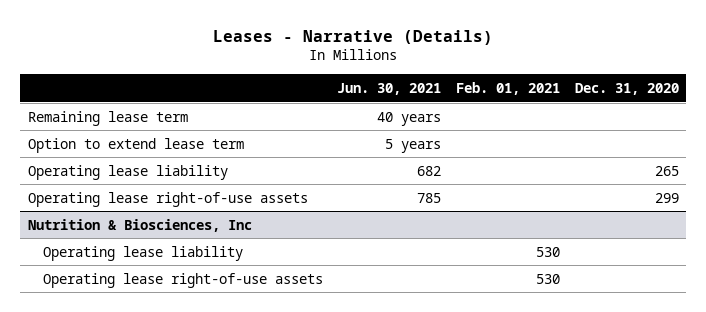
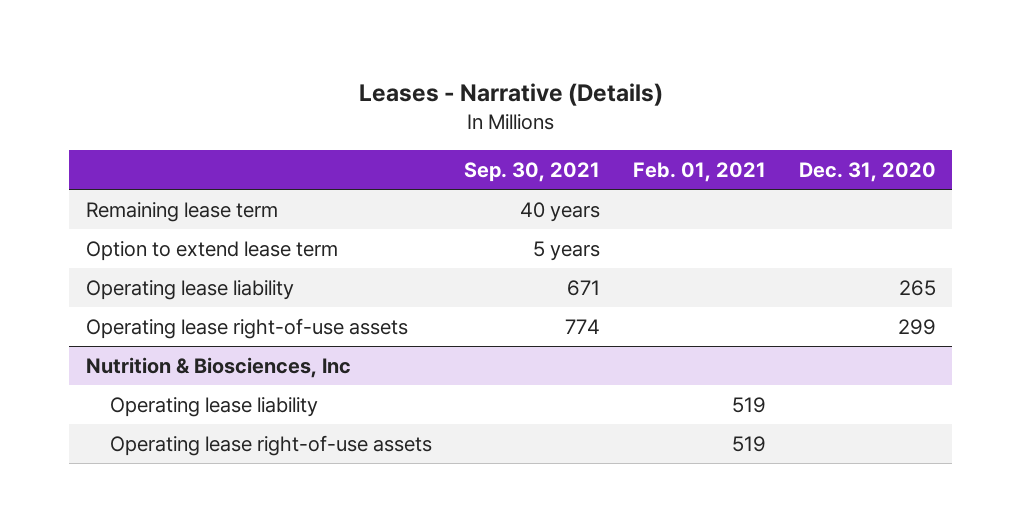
[337,82,442,95] Jun. 30, 2021 -> none
none -> [464,161,601,182] Sep. 30, 2021
[535,246,560,257] 530 -> [731,397,766,414] 519
[535,273,560,284] 530 -> [731,436,766,453] 519

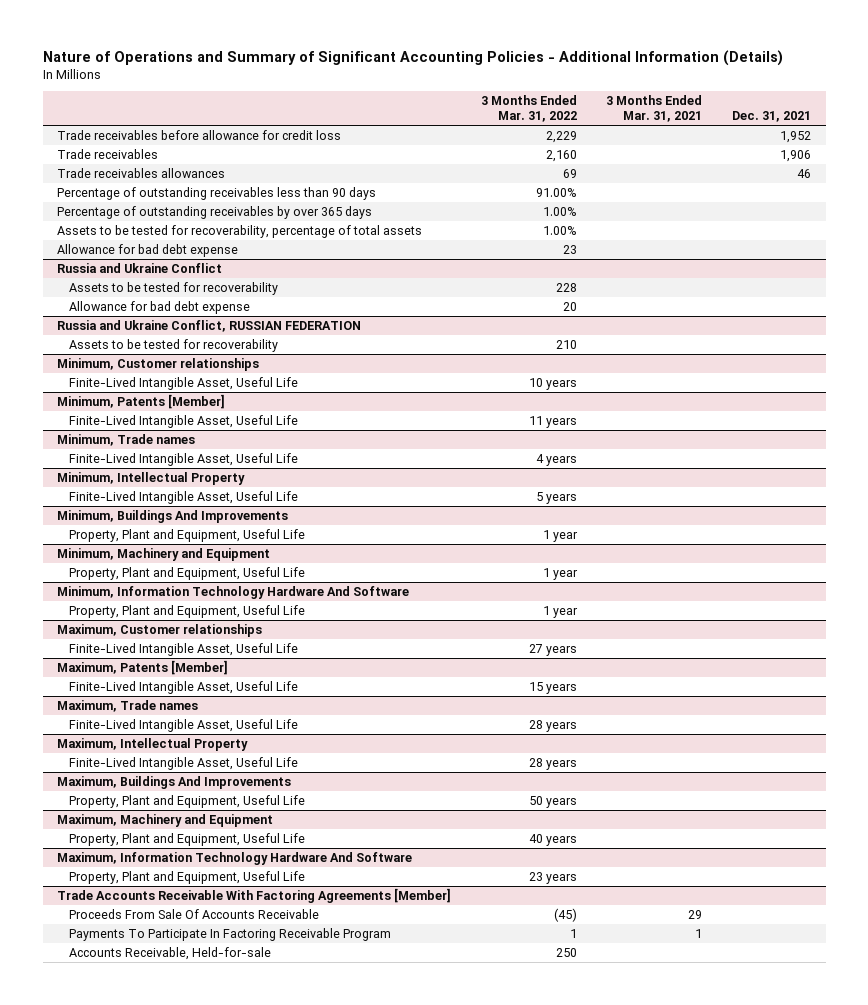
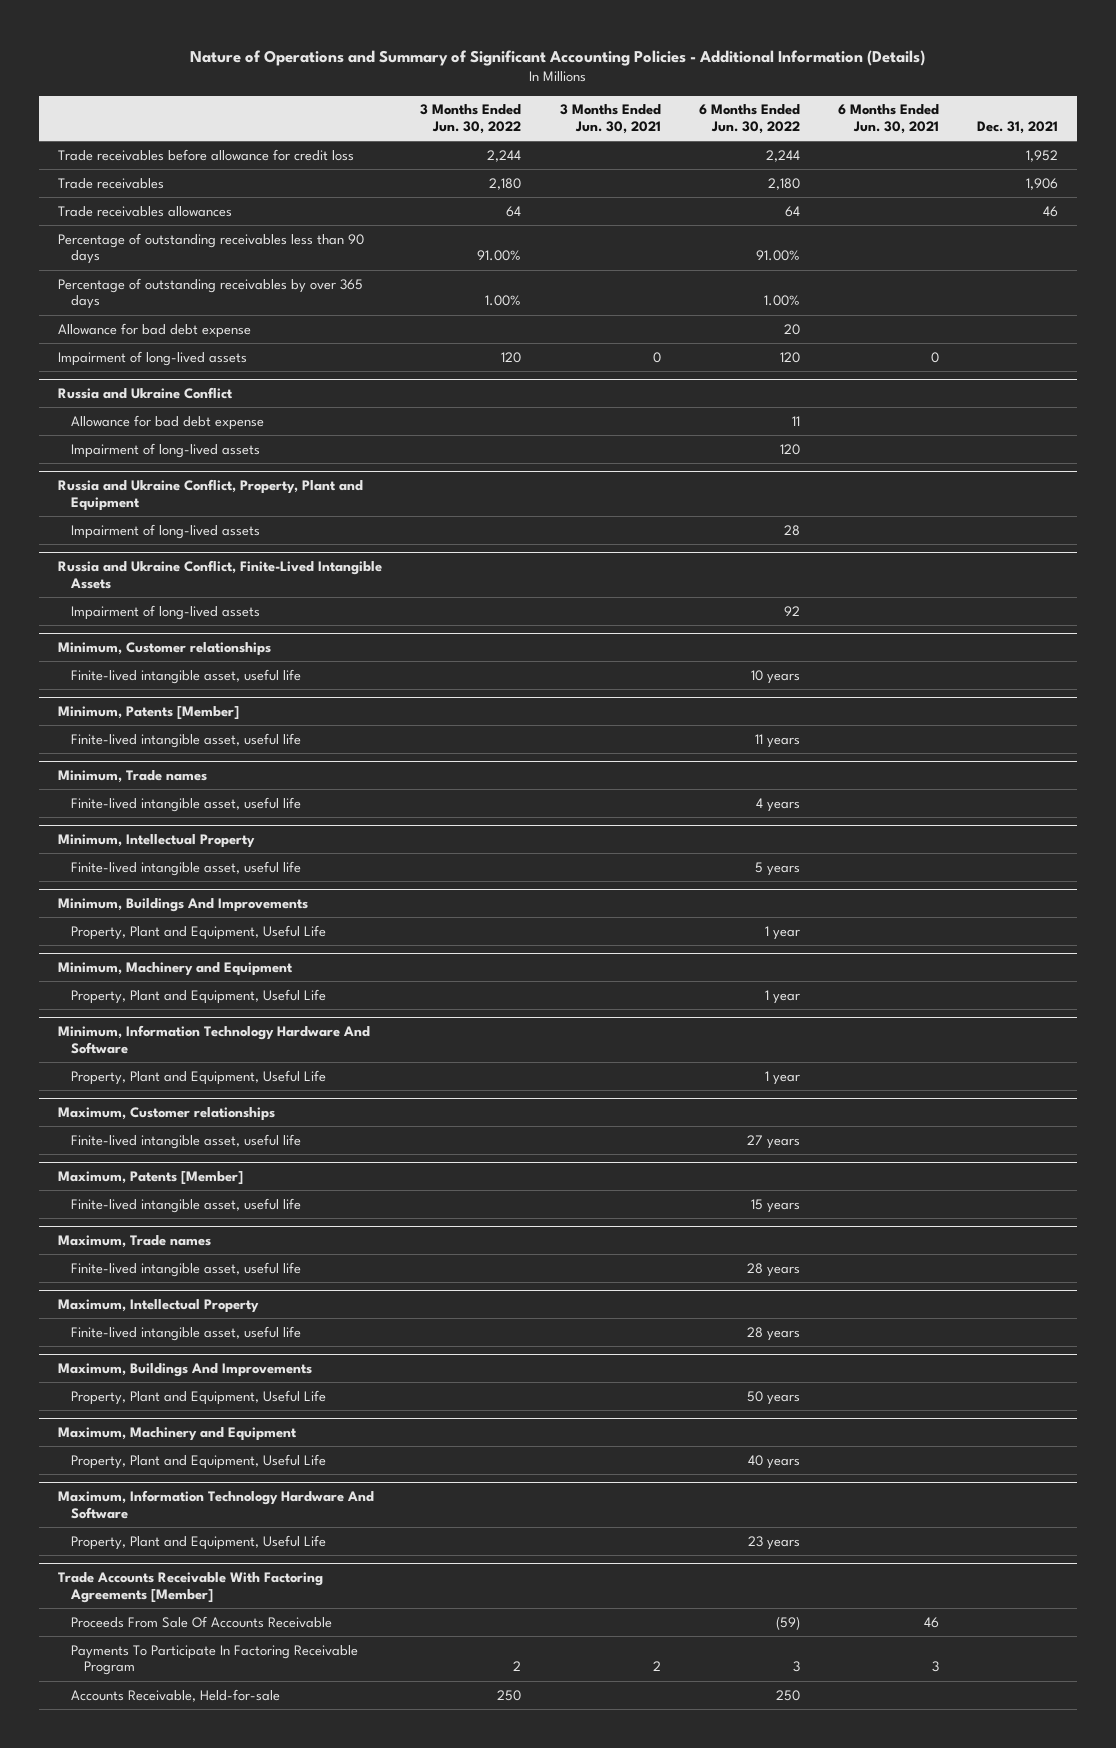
[480,94,577,123] 3 Months Ended Mar. 31, 2022 -> none
[606,94,703,123] 3 Months Ended Mar. 31, 2021 -> none
none -> [420,104,522,135] 3 Months Ended Jun. 30, 2022
none -> [559,104,661,135] 3 Months Ended Jun. 30, 2021
none -> [698,104,800,135] 6 Months Ended Jun. 30, 2022
none -> [837,104,939,135] 6 Months Ended Jun. 30, 2021
[57,224,423,238] Assets to be tested for recoverability, percentage of total assets -> none
none -> [58,350,248,366] Impairment of long-lived assets
[68,281,278,295] Assets to be tested for recoverability -> none
[57,319,362,332] Russia and Ukraine Conflict, RUSSIAN FEDERATION -> none
[68,338,278,352] Assets to be tested for recoverability -> none
none -> [70,442,260,458] Impairment of long-lived assets
none -> [58,479,364,511] Russia and Ukraine Conflict, Property, Plant and Equipment
none -> [70,523,260,539] Impairment of long-lived assets
none -> [58,560,383,589] Russia and Ukraine Conflict, Finite-Lived Intangible Assets
none -> [70,604,260,620] Impairment of long-lived assets
[68,376,298,390] Finite-Lived Intangible Asset, Useful Life -> [70,668,301,684] Finite-lived intangible asset, useful life
[68,414,298,428] Finite-Lived Intangible Asset, Useful Life -> [70,732,301,748] Finite-lived intangible asset, useful life
[68,452,298,466] Finite-Lived Intangible Asset, Useful Life -> [70,796,301,812] Finite-lived intangible asset, useful life
[68,490,298,504] Finite-Lived Intangible Asset, Useful Life -> [70,860,301,876] Finite-lived intangible asset, useful life
[68,642,298,656] Finite-Lived Intangible Asset, Useful Life -> [70,1133,301,1149] Finite-lived intangible asset, useful life
[68,680,298,694] Finite-Lived Intangible Asset, Useful Life -> [70,1197,301,1213] Finite-lived intangible asset, useful life
[68,718,298,732] Finite-Lived Intangible Asset, Useful Life -> [70,1261,301,1277] Finite-lived intangible asset, useful life
[68,756,298,770] Finite-Lived Intangible Asset, Useful Life -> [70,1325,301,1341] Finite-lived intangible asset, useful life

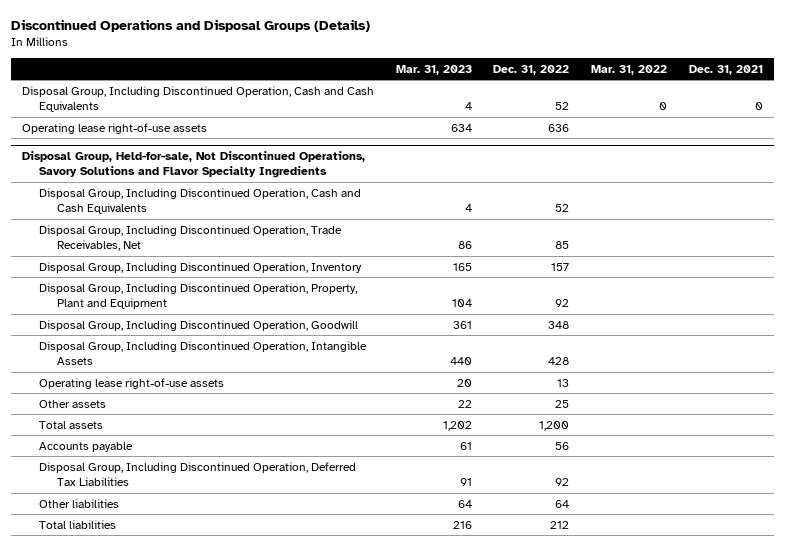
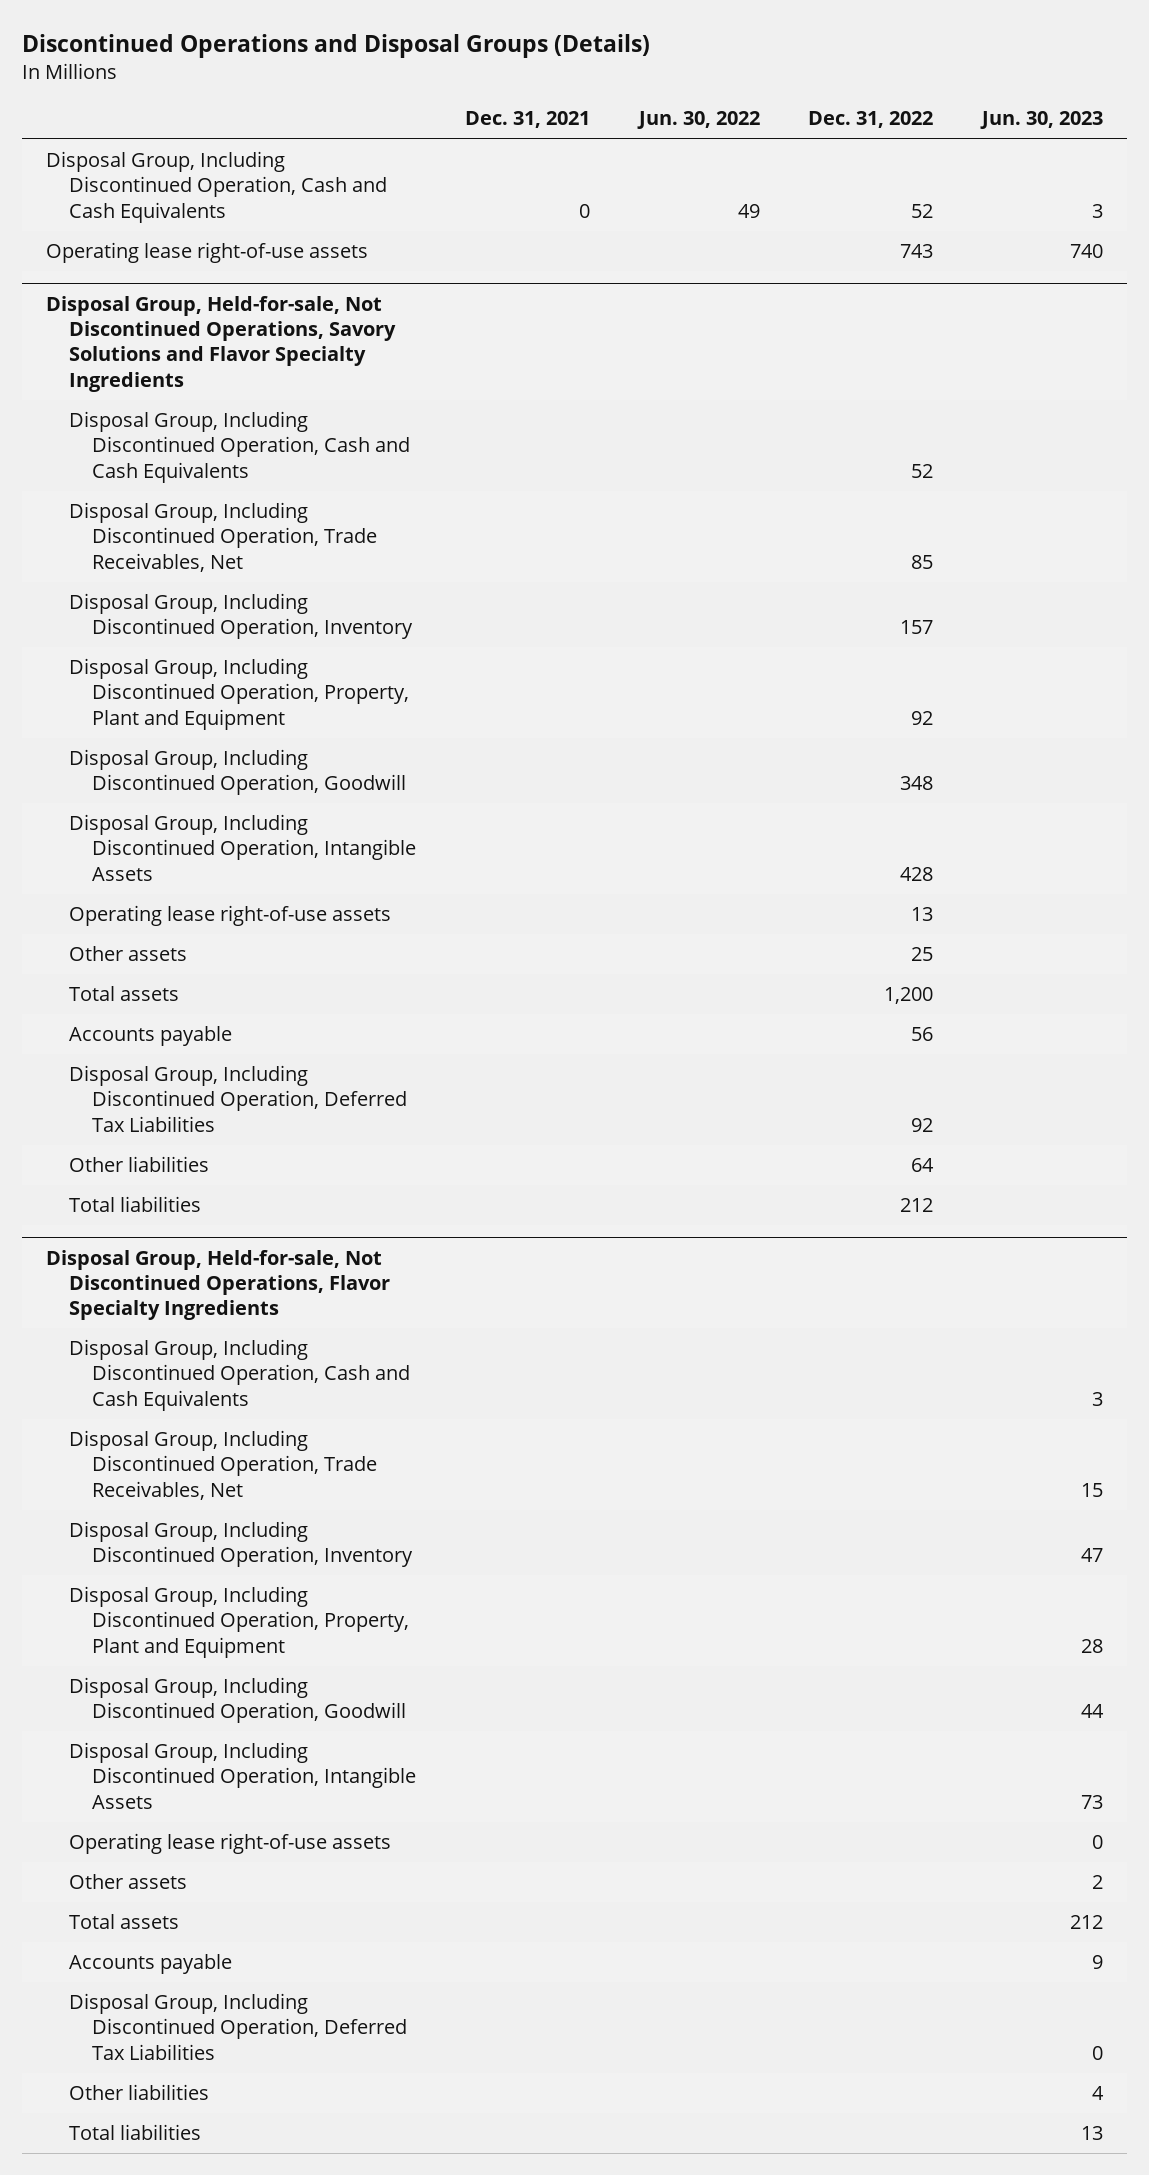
[395,64,472,75] Mar. 31, 2023 -> none
[591,64,668,75] Mar. 31, 2022 -> none
none -> [636,111,760,130] Jun. 30, 2022
none -> [979,111,1103,130] Jun. 30, 2023
[548,123,570,132] 636 -> [900,244,934,259] 743
none -> [45,1249,391,1321] Disposal Group, Held-for-sale, Not Discontinued Operations, Flavor Specialty Ingredients
none -> [69,1339,411,1411] Disposal Group, Including Discontinued Operation, Cash and Cash Equivalents
none -> [69,1430,378,1500] Disposal Group, Including Discontinued Operation, Trade Receivables, Net
none -> [69,1521,414,1568] Disposal Group, Including Discontinued Operation, Inventory
none -> [69,1586,410,1658] Disposal Group, Including Discontinued Operation, Property, Plant and Equipment
none -> [69,1677,407,1724] Disposal Group, Including Discontinued Operation, Goodwill
none -> [69,1742,417,1809] Disposal Group, Including Discontinued Operation, Intangible Assets
none -> [69,1833,392,1855] Operating lease right-of-use assets
none -> [69,1874,188,1890] Other assets
none -> [69,1914,180,1930] Total assets
none -> [69,1954,233,1975] Accounts payable
none -> [69,1993,408,2060] Disposal Group, Including Discontinued Operation, Deferred Tax Liabilities
none -> [69,2084,210,2101] Other liabilities
none -> [69,2124,202,2141] Total liabilities

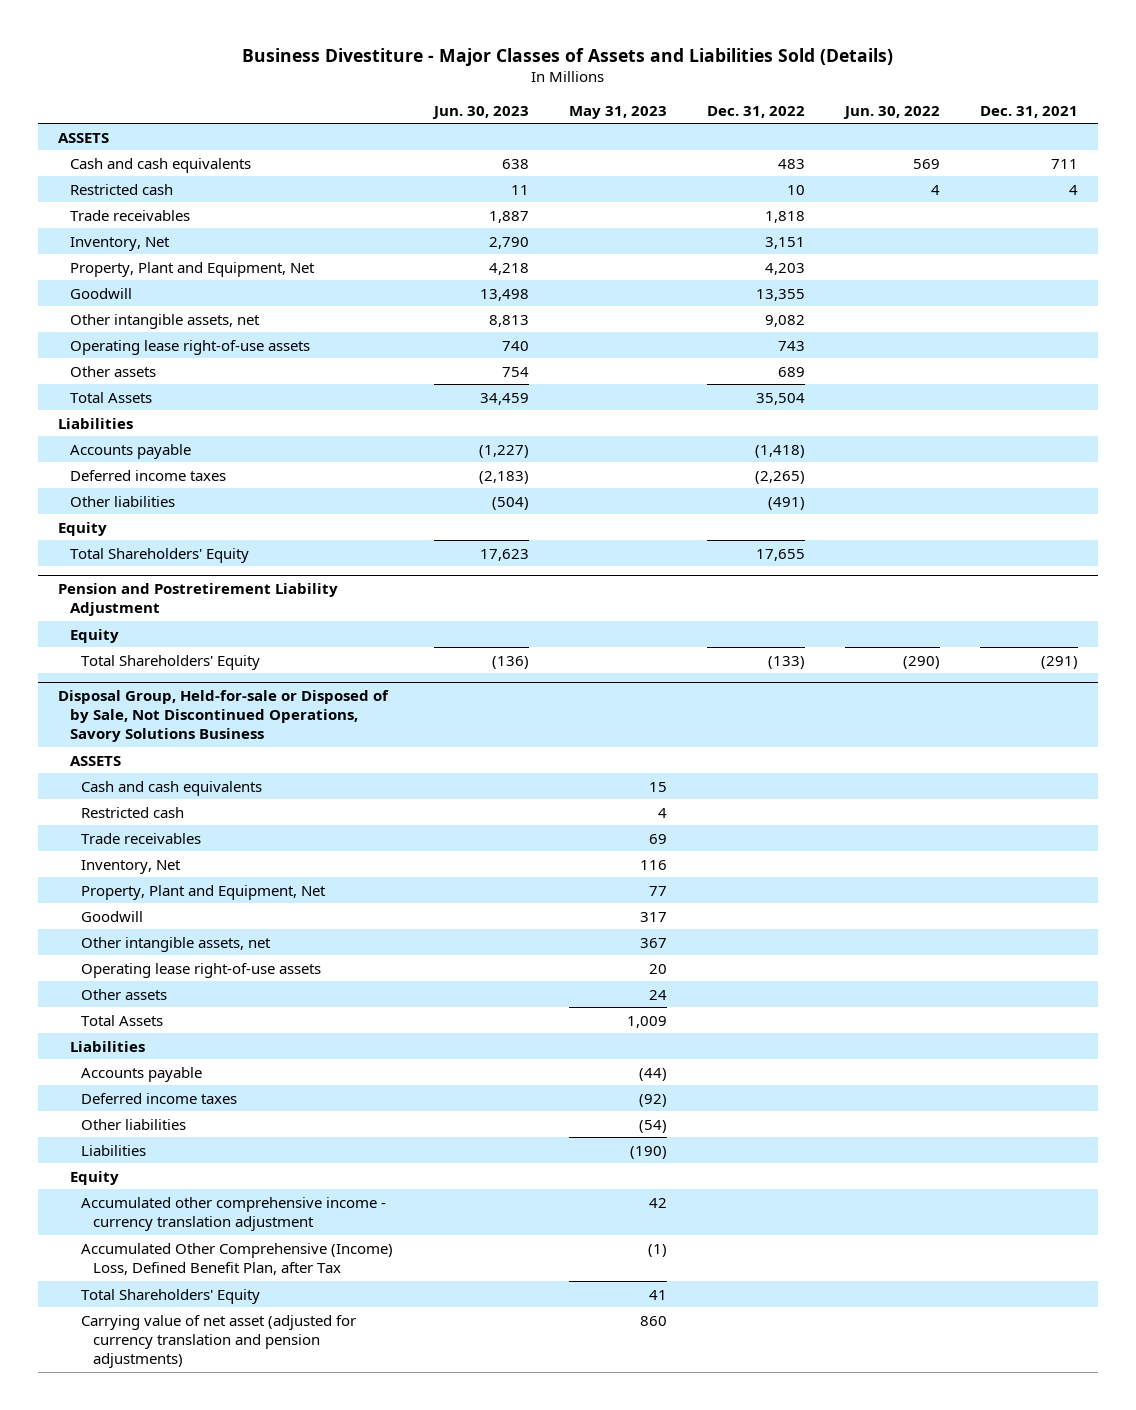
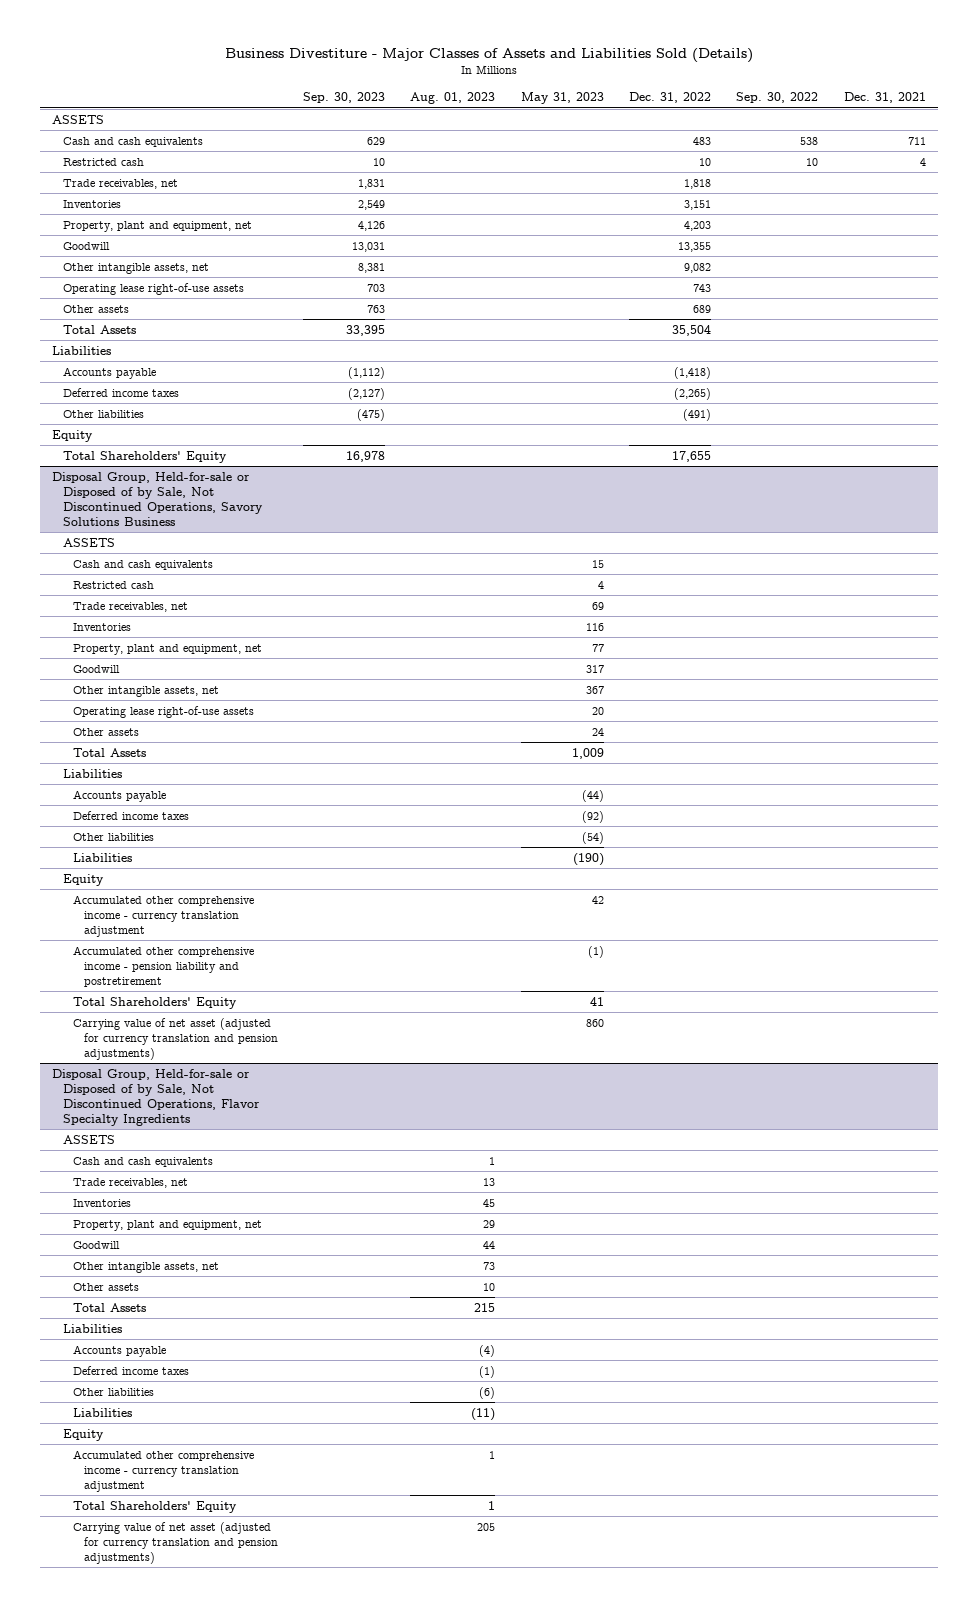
[431,105,529,119] Jun. 30, 2023 -> none
[843,105,941,119] Jun. 30, 2022 -> none
none -> [302,92,385,104] Sep. 30, 2023
none -> [410,92,496,105] Aug. 01, 2023
none -> [736,92,819,104] Sep. 30, 2022
[69,209,190,221] Trade receivables -> [62,178,178,189] Trade receivables, net
[69,236,170,251] Inventory, Net -> [62,199,121,208] Inventories
[69,261,315,277] Property, Plant and Equipment, Net -> [62,220,252,232] Property, plant and equipment, net
[58,583,339,617] Pension and Postretirement Liability Adjustment -> none
[69,628,119,643] Equity -> none
[81,654,261,670] Total Shareholders' Equity -> none
[81,832,202,844] Trade receivables -> [73,601,189,612] Trade receivables, net
[81,859,182,874] Inventory, Net -> [73,622,132,631] Inventories
[81,884,327,900] Property, Plant and Equipment, Net -> [73,643,263,655] Property, plant and equipment, net
[81,1242,394,1275] Accumulated Other Comprehensive (Income) Loss, Defined Benefit Plan, after Tax -> [73,945,255,987] Accumulated other comprehensive income - pension liability and postretirement
none -> [52,1068,260,1126] Disposal Group, Held-for-sale or Disposed of by Sale, Not Discontinued Operations, Flavor Specialty Ingredients
none -> [62,1134,115,1144] ASSETS
none -> [73,1156,214,1167] Cash and cash equivalents
none -> [73,1177,189,1188] Trade receivables, net
none -> [73,1198,132,1207] Inventories
none -> [73,1219,263,1231] Property, plant and equipment, net
none -> [73,1240,121,1249] Goodwill
none -> [73,1261,220,1273] Other intangible assets, net
none -> [73,1282,140,1291] Other assets
none -> [73,1302,147,1312] Total Assets
none -> [62,1323,122,1333] Liabilities
none -> [73,1344,167,1357] Accounts payable
none -> [73,1365,190,1375] Deferred income taxes
none -> [73,1387,155,1396] Other liabilities
none -> [73,1407,133,1417] Liabilities
none -> [62,1428,104,1441] Equity
none -> [73,1449,255,1492] Accumulated other comprehensive income - currency translation adjustment
none -> [73,1500,238,1513] Total Shareholders' Equity
none -> [73,1521,278,1564] Carrying value of net asset (adjusted for currency translation and pension adjustments)

